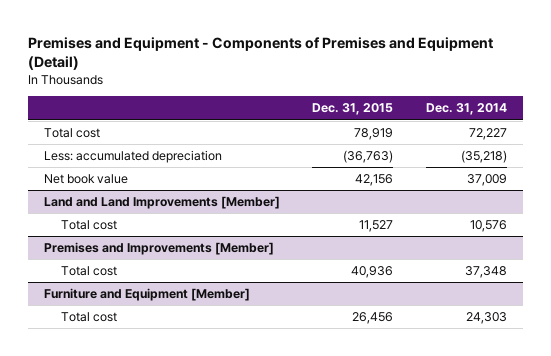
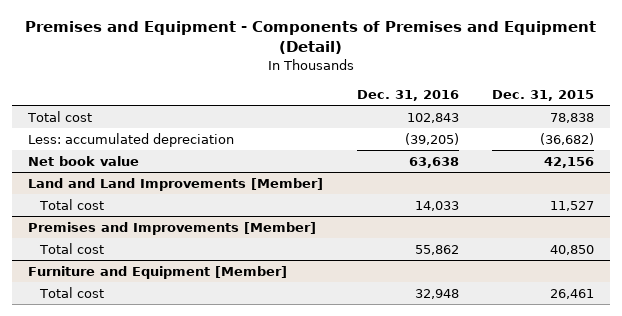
[425,103,507,116] Dec. 31, 2014 -> none
none -> [356,89,459,101] Dec. 31, 2016
[354,128,394,141] 78,919 -> [549,112,594,123] 78,838
[343,150,394,164] (36,763) -> [539,132,594,145] (36,682)
[351,266,394,279] 40,936 -> [549,244,594,255] 40,850
[352,312,394,325] 26,456 -> [549,288,594,299] 26,461

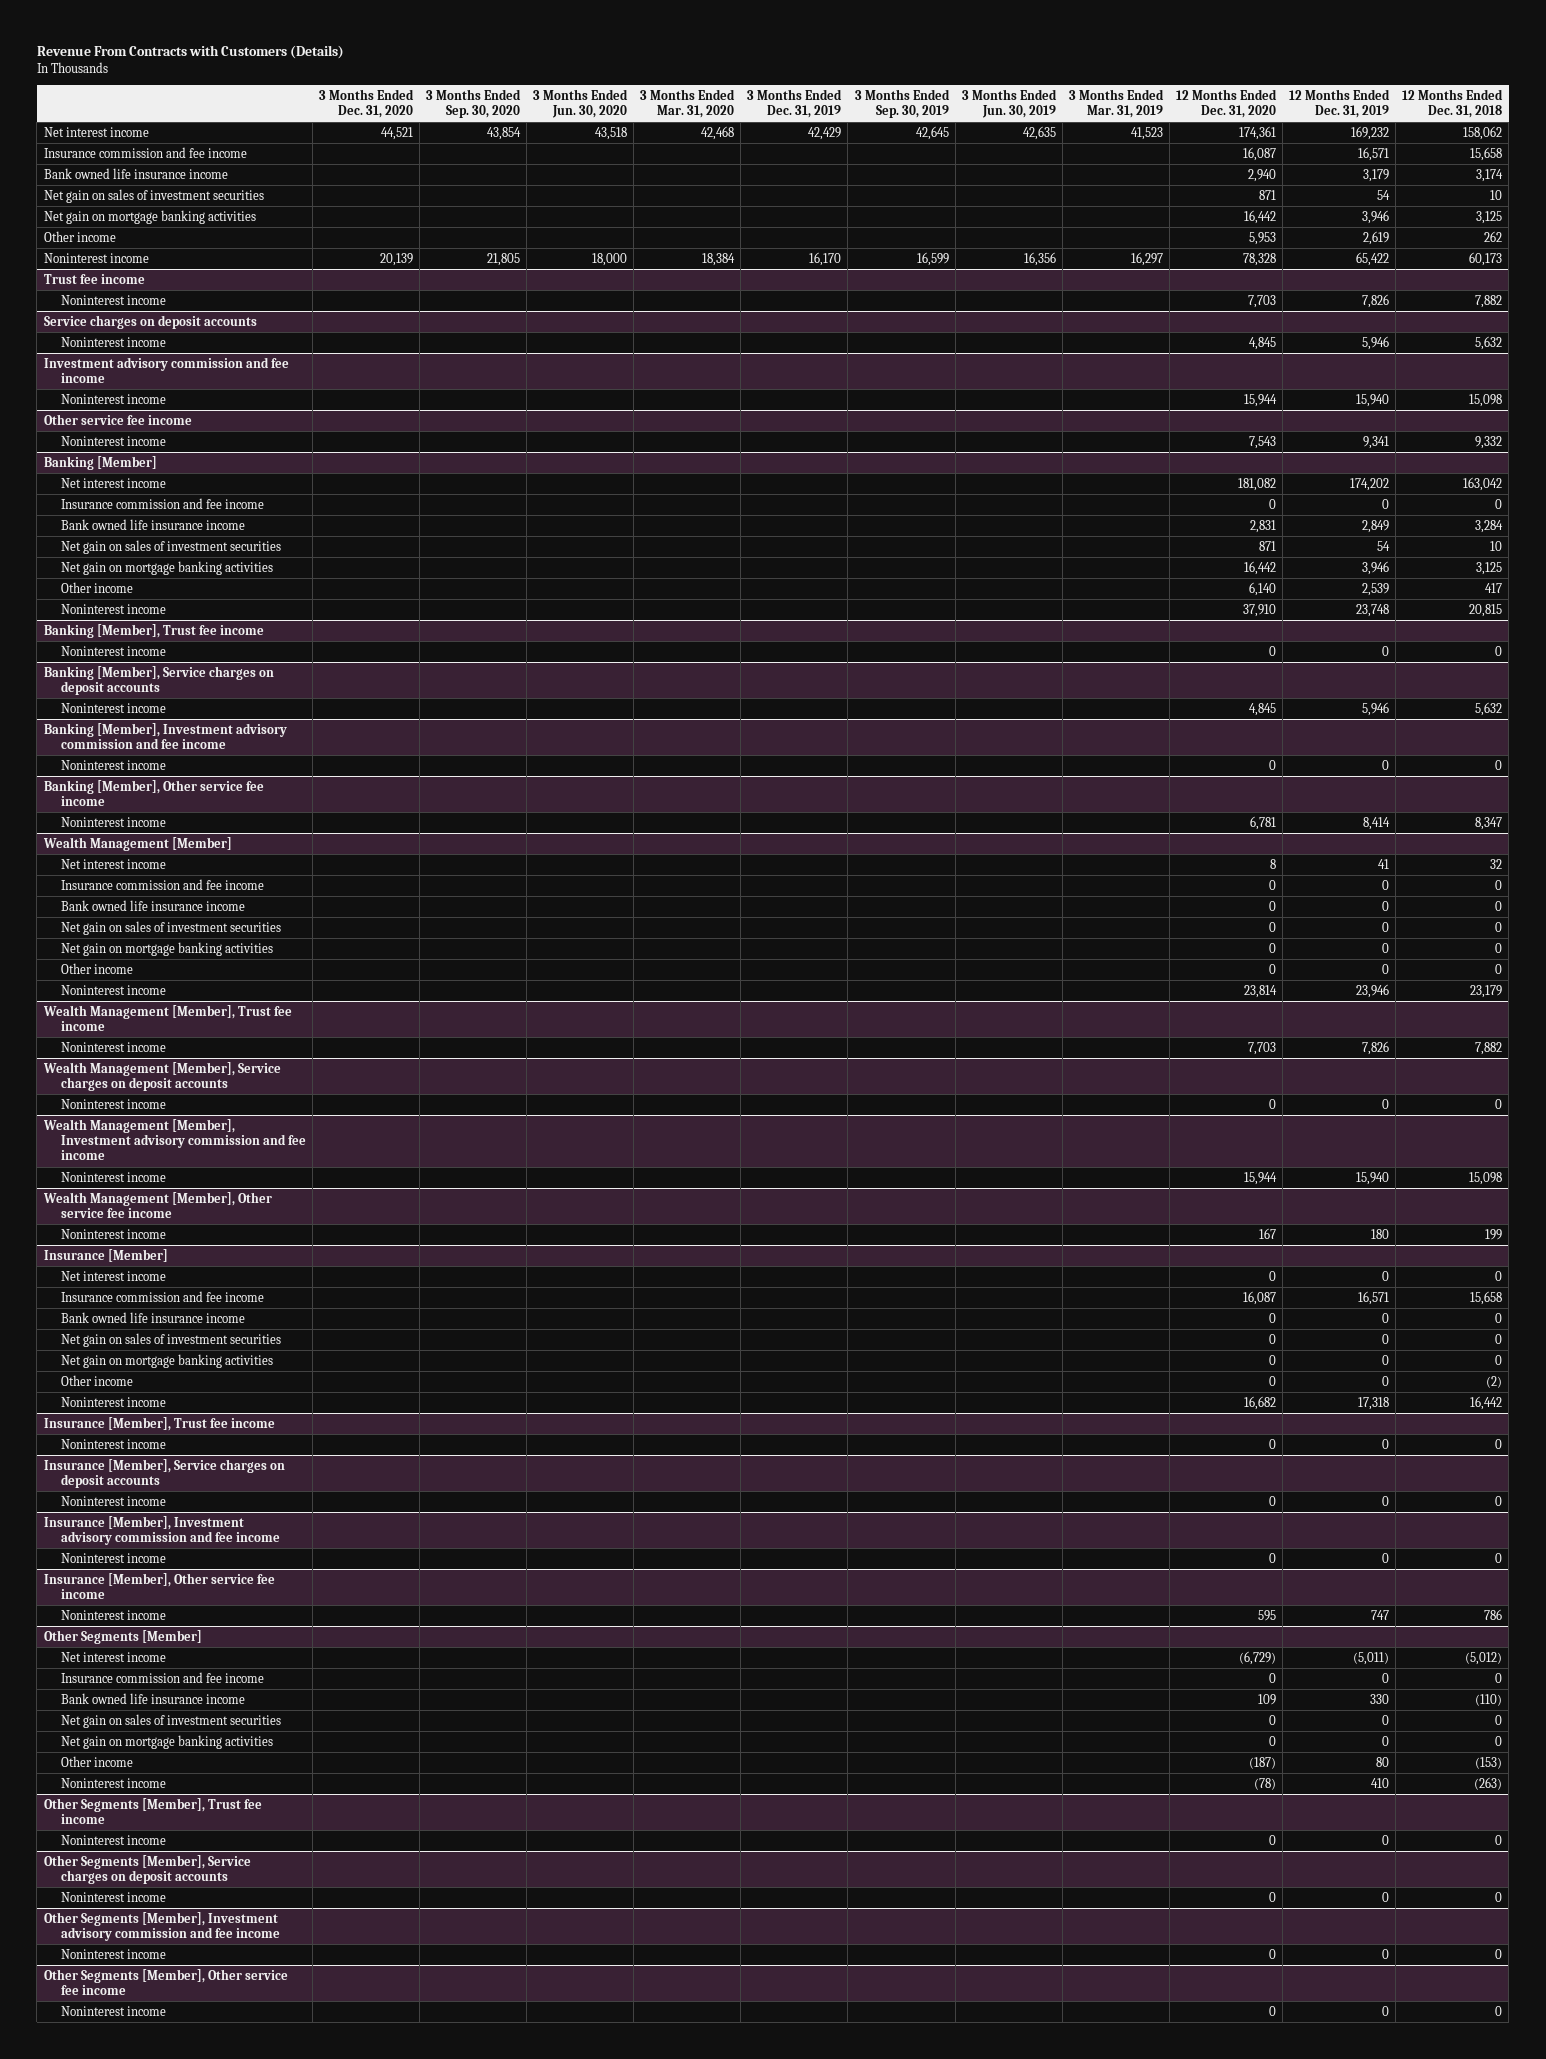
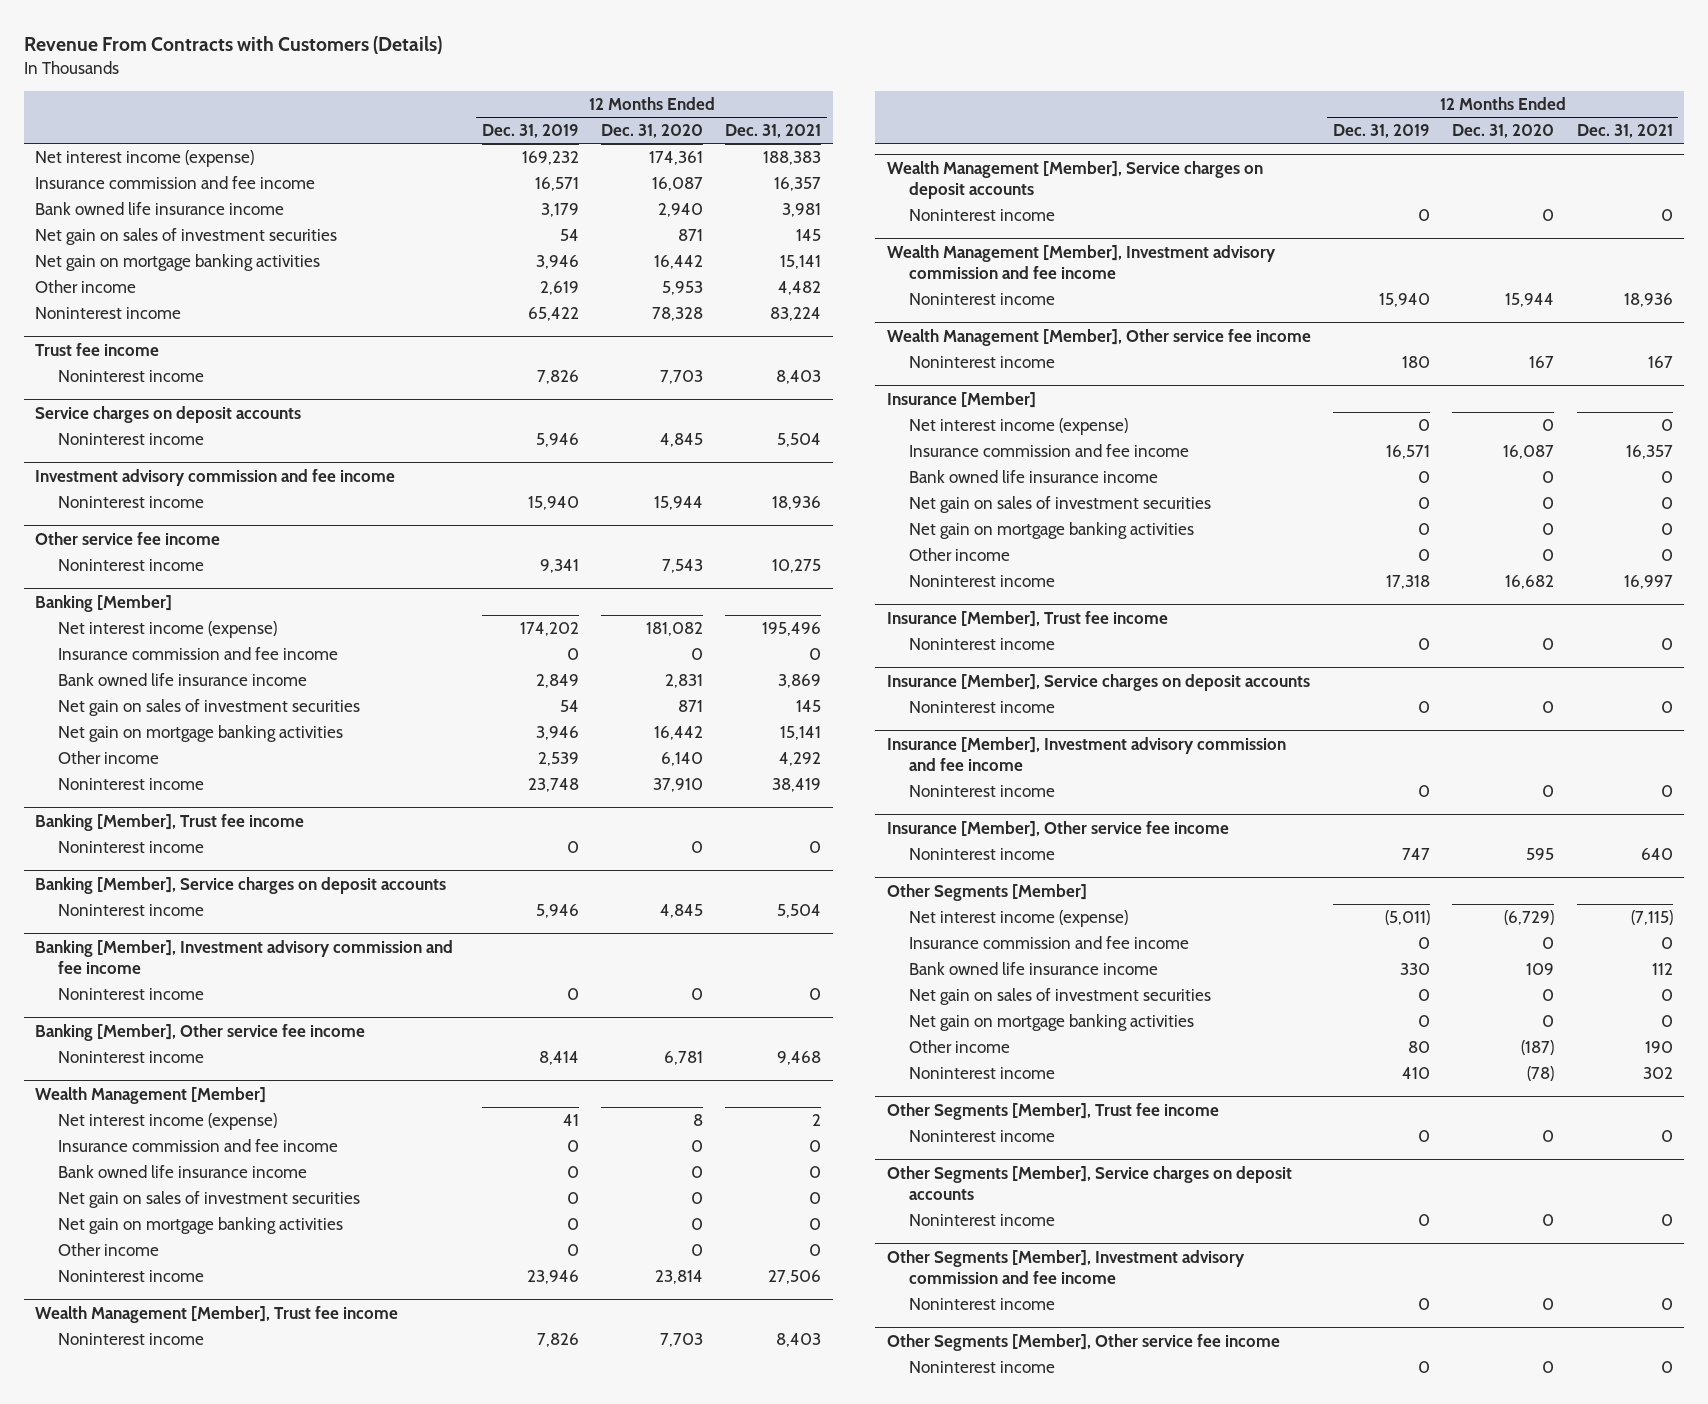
[319,88,415,119] 3 Months Ended Dec. 31, 2020 -> none
[426,88,522,119] 3 Months Ended Sep. 30, 2020 -> none
[533,88,629,119] 3 Months Ended Jun. 30, 2020 -> none
[640,88,736,119] 3 Months Ended Mar. 31, 2020 -> none
[747,88,843,119] 3 Months Ended Dec. 31, 2019 -> none
[854,88,950,119] 3 Months Ended Sep. 30, 2019 -> none
[961,88,1057,119] 3 Months Ended Jun. 30, 2019 -> none
[1068,88,1164,119] 3 Months Ended Mar. 31, 2019 -> none
[1401,88,1503,119] 12 Months Ended Dec. 31, 2018 -> none
none -> [725,124,822,139] Dec. 31, 2021
[43,126,149,137] Net interest income -> [35,150,255,168] Net interest income (expense)
[60,477,166,488] Net interest income -> [57,621,277,639] Net interest income (expense)
[60,858,166,869] Net interest income -> [57,1113,277,1131] Net interest income (expense)
[60,1270,166,1281] Net interest income -> [908,418,1128,436] Net interest income (expense)
[60,1651,166,1662] Net interest income -> [908,910,1128,928] Net interest income (expense)

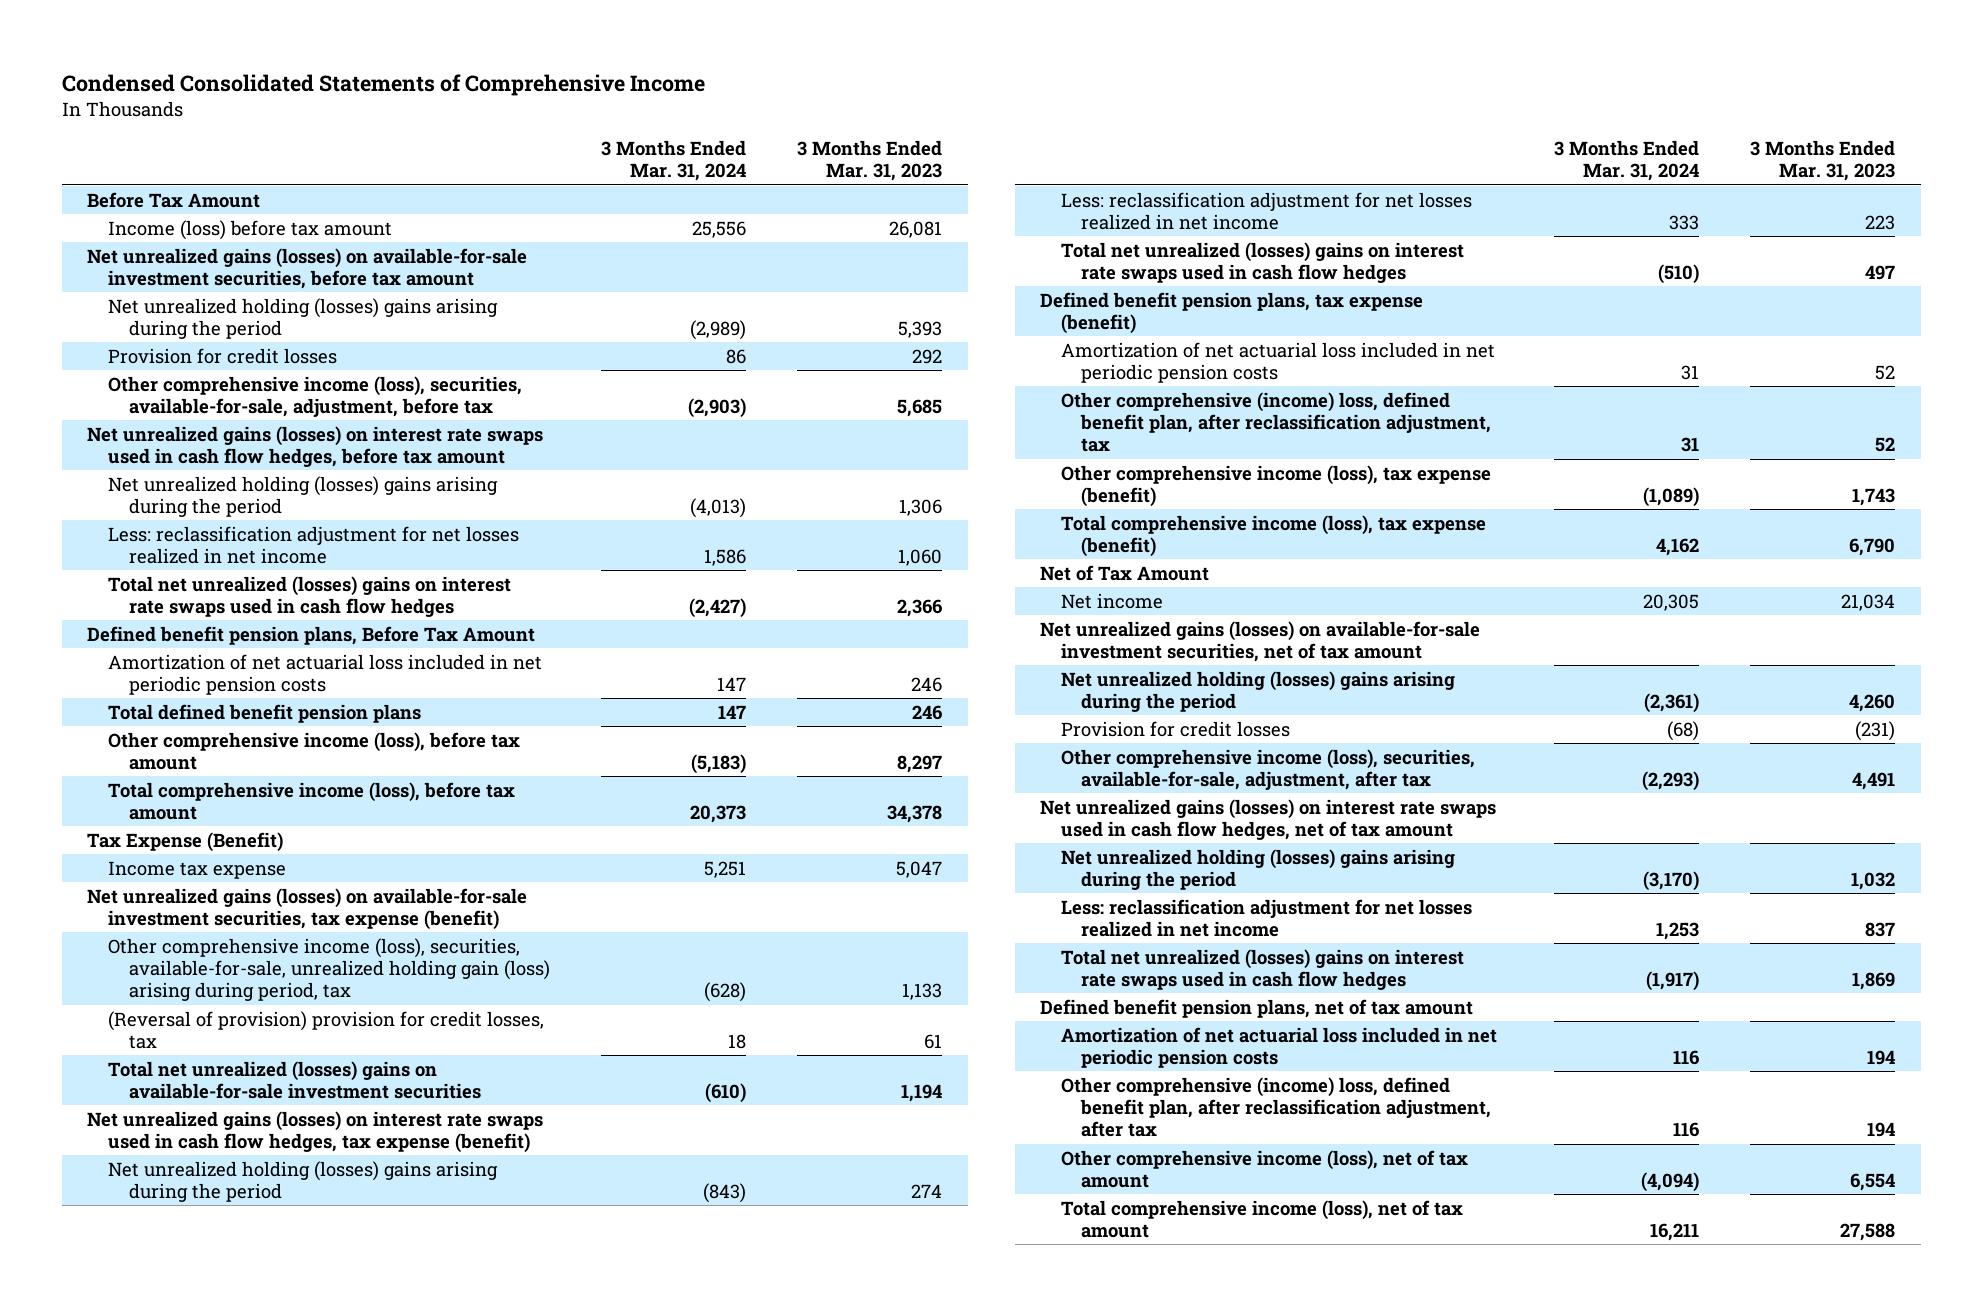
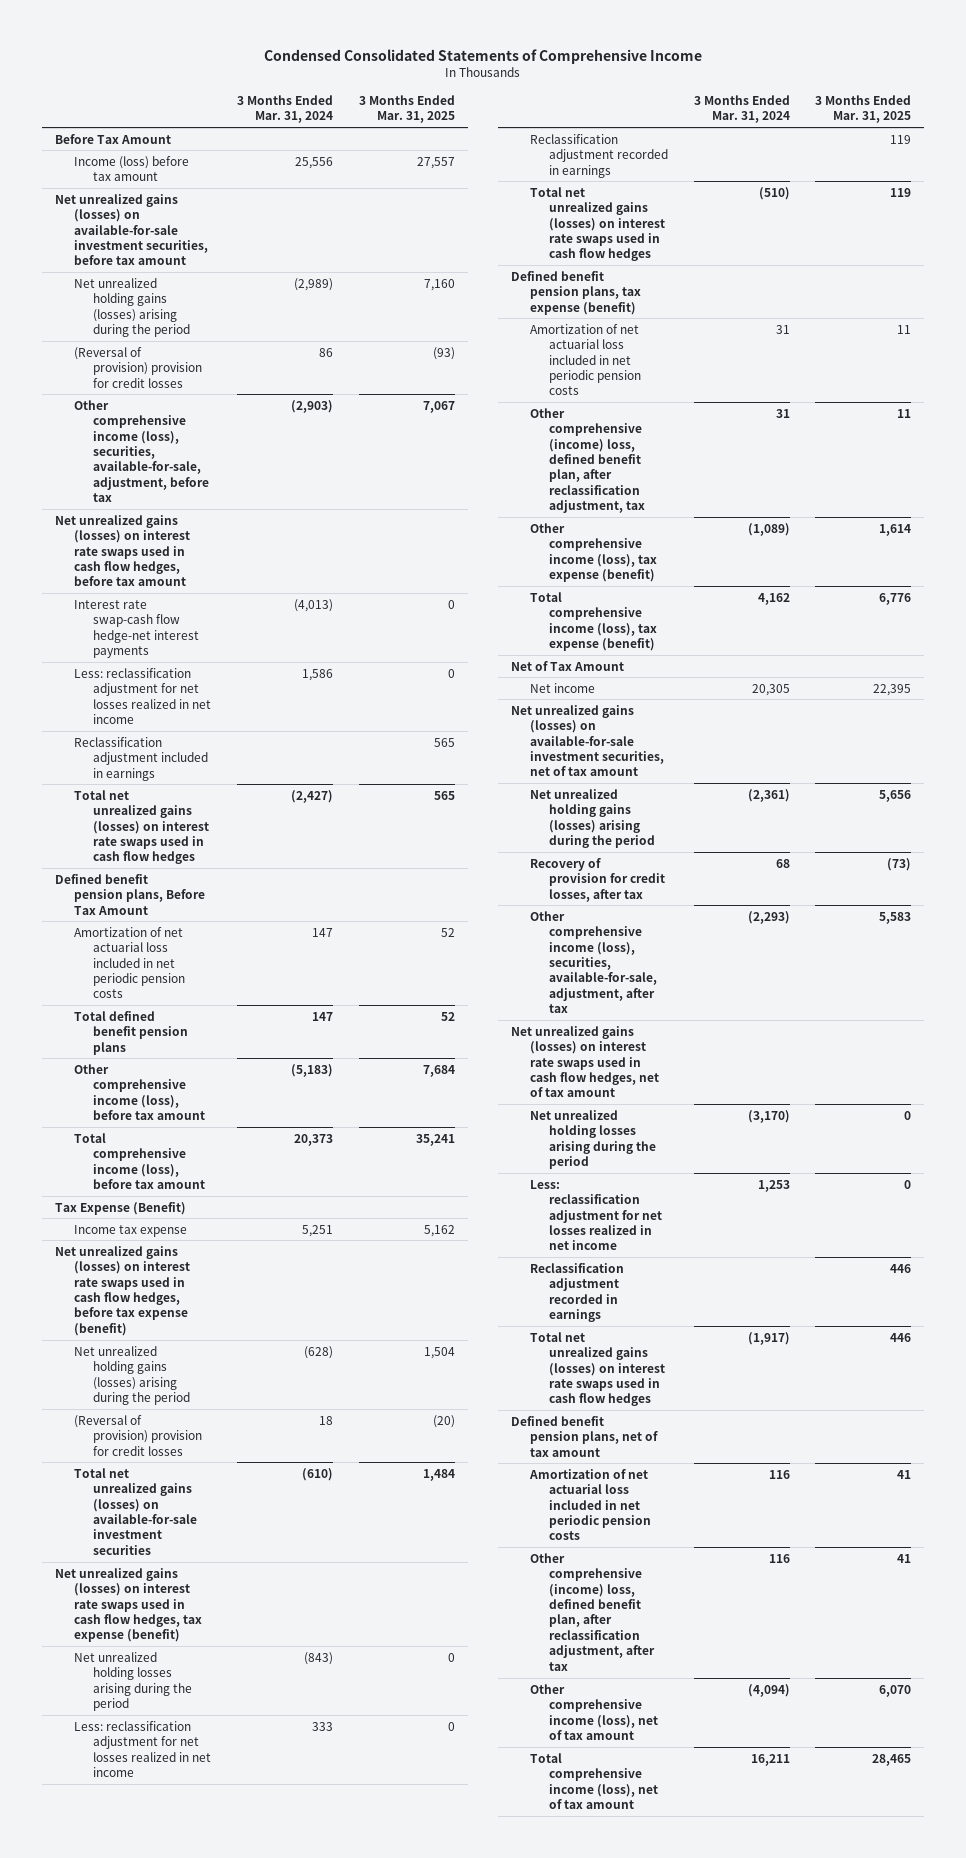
[797,140,943,182] 3 Months Ended Mar. 31, 2023 -> none
none -> [358,94,455,124] 3 Months Ended Mar. 31, 2025
[108,297,499,339] Net unrealized holding (losses) gains arising during the period -> [73,277,191,337] Net unrealized holding gains (losses) arising during the period
[108,347,338,364] Provision for credit losses -> [73,346,203,388] (Reversal of provision) provision for credit losses
[108,475,499,517] Net unrealized holding (losses) gains arising during the period -> [73,599,200,658] Interest rate swap-cash flow hedge-net interest payments
none -> [73,736,209,781] Reclassification adjustment included in earnings
[108,575,512,617] Total net unrealized (losses) gains on interest rate swaps used in cash flow hedges -> [73,789,210,865] Total net unrealized gains (losses) on interest rate swaps used in cash flow hedges
[87,887,528,930] Net unrealized gains (losses) on available-for-sale investment securities, tax expense (benefit) -> [54,1245,190,1336] Net unrealized gains (losses) on interest rate swaps used in cash flow hedges, before tax expense (benefit)
[108,937,550,1001] Other comprehensive income (loss), securities, available-for-sale, unrealized holding gain (loss) arising during period, tax -> [73,1345,191,1405] Net unrealized holding gains (losses) arising during the period
[108,1010,545,1049] (Reversal of provision) provision for credit losses, tax -> [73,1414,203,1456] (Reversal of provision) provision for credit losses
[108,1060,481,1099] Total net unrealized (losses) gains on available-for-sale investment securities -> [73,1467,198,1555] Total net unrealized gains (losses) on available-for-sale investment securities
[108,1160,499,1202] Net unrealized holding (losses) gains arising during the period -> [73,1651,193,1711] Net unrealized holding losses arising during the period
none -> [529,133,669,178] Reclassification adjustment recorded in earnings
[1060,241,1464,283] Total net unrealized (losses) gains on interest rate swaps used in cash flow hedges -> [529,186,666,262] Total net unrealized gains (losses) on interest rate swaps used in cash flow hedges
[1060,670,1455,712] Net unrealized holding (losses) gains arising during the period -> [529,788,656,848] Net unrealized holding gains (losses) arising during the period
[1060,720,1290,737] Provision for credit losses -> [529,857,666,902] Recovery of provision for credit losses, after tax
[1666,720,1699,741] (68) -> [775,858,790,868] 68
[1060,848,1455,890] Net unrealized holding (losses) gains arising during the period -> [529,1109,657,1169] Net unrealized holding losses arising during the period
none -> [529,1262,624,1322] Reclassification adjustment recorded in earnings
[1060,948,1464,990] Total net unrealized (losses) gains on interest rate swaps used in cash flow hedges -> [529,1331,666,1407] Total net unrealized gains (losses) on interest rate swaps used in cash flow hedges

